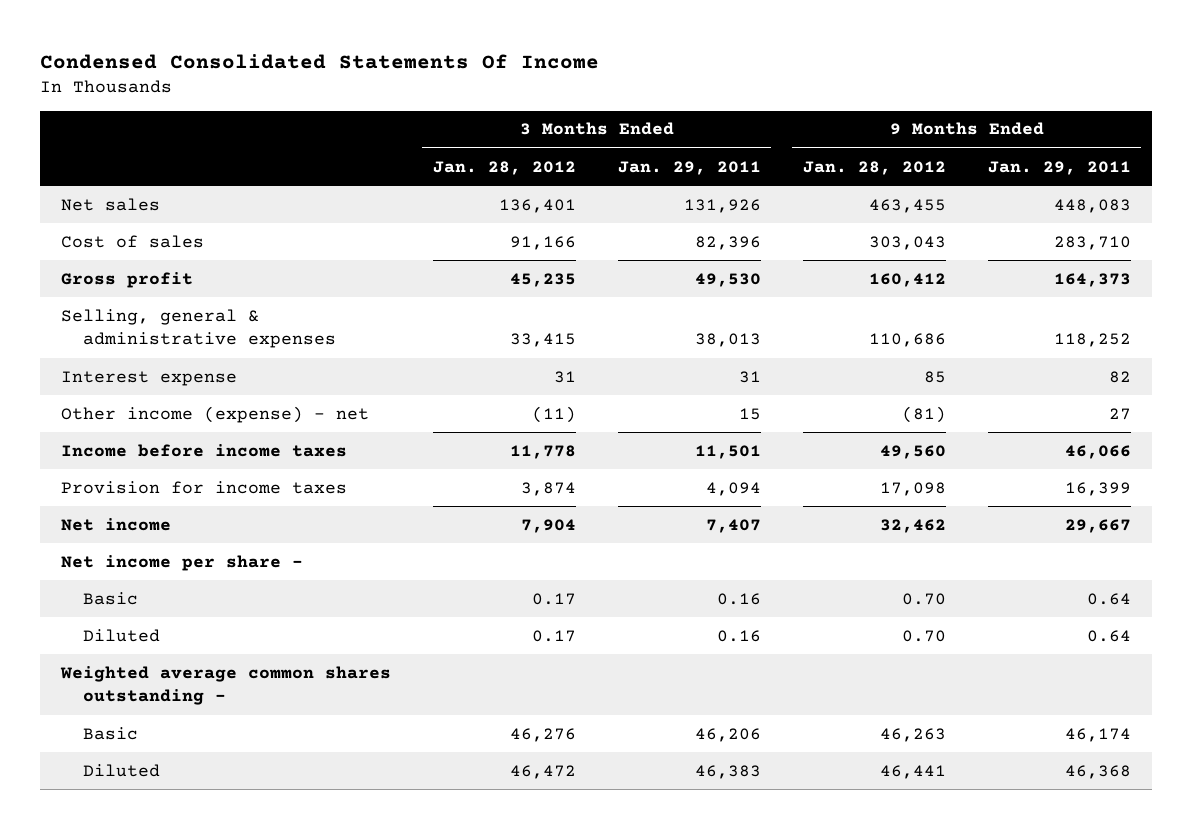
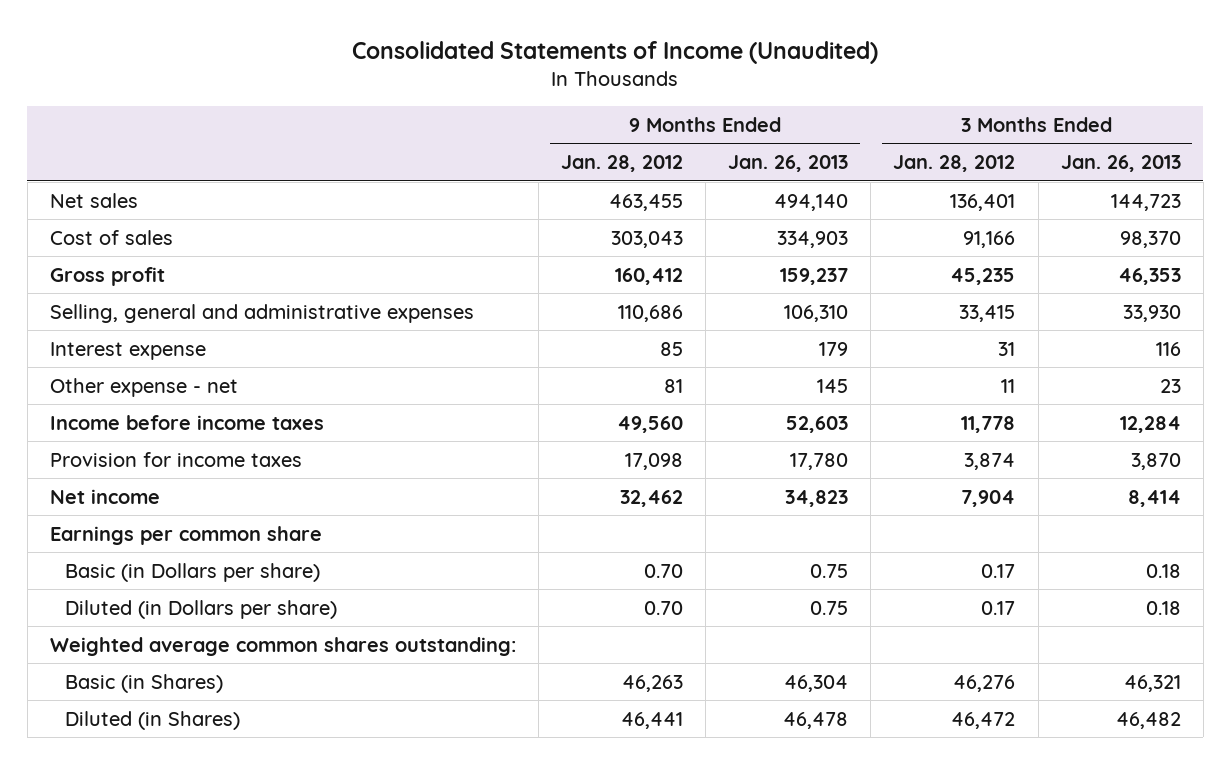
[39,54,599,70] Condensed Consolidated Statements Of Income -> [352,40,879,64] Consolidated Statements of Income (Unaudited)
[617,160,761,175] Jan. 29, 2011 -> none
[987,160,1131,175] Jan. 29, 2011 -> none
none -> [728,155,849,173] Jan. 26, 2013
none -> [1060,155,1181,173] Jan. 26, 2013
[60,308,337,349] Selling, general & administrative expenses -> [49,303,474,323] Selling, general and administrative expenses
[60,405,369,423] Other income (expense) - net -> [49,377,238,397] Other expense - net
[531,405,576,423] (11) -> [1001,378,1016,393] 11
[901,405,946,423] (81) -> [664,378,684,393] 81
[60,554,303,571] Net income per share - -> none
none -> [49,525,322,545] Earnings per common share
[83,591,139,605] Basic -> [64,562,320,582] Basic (in Dollars per share)
[83,628,161,642] Diluted -> [64,599,337,619] Diluted (in Dollars per share)
[59,665,391,706] Weighted average common shares outstanding - -> [49,636,516,656] Weighted average common shares outstanding:
[83,726,139,740] Basic -> [64,673,223,693] Basic (in Shares)
[83,763,161,777] Diluted -> [64,710,240,730] Diluted (in Shares)

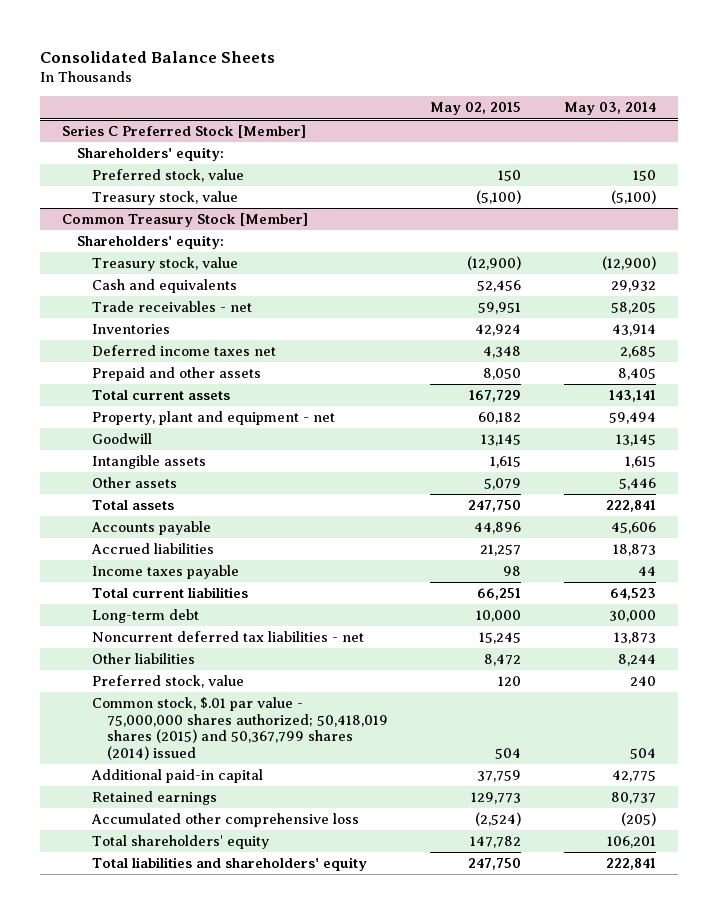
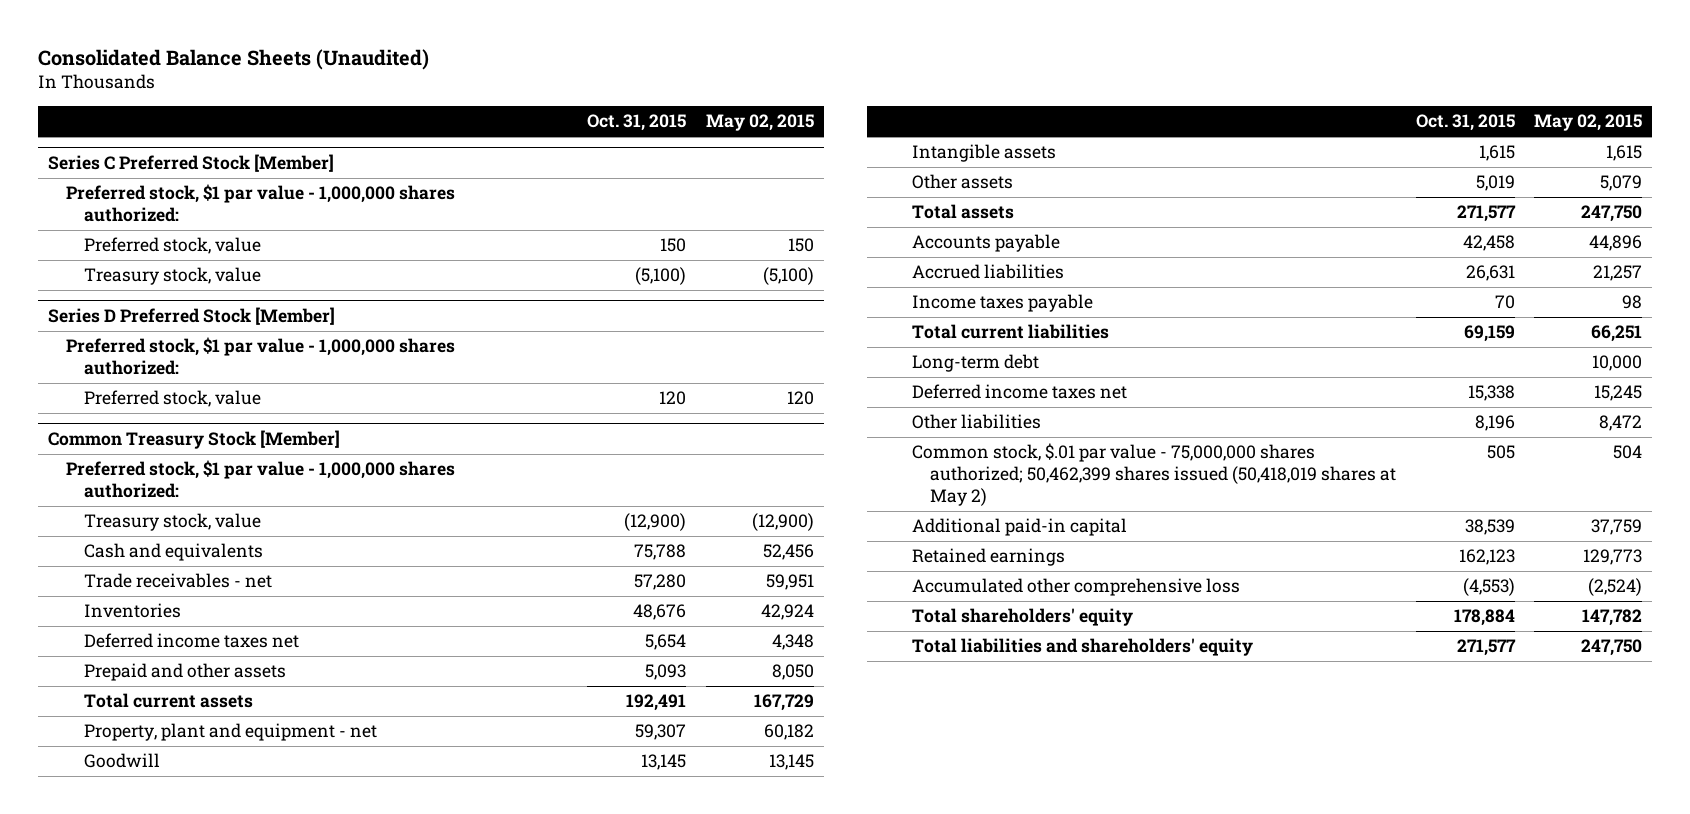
[40,50,276,63] Consolidated Balance Sheets -> [38,49,430,71] Consolidated Balance Sheets (Unaudited)
[564,102,657,116] May 03, 2014 -> none
none -> [587,114,687,132] Oct. 31, 2015
[76,147,224,162] Shareholders' equity: -> none
none -> [65,184,455,223] Preferred stock, $1 par value - 1,000,000 shares authorized:
none -> [47,307,335,326] Series D Preferred Stock [Member]
none -> [65,337,455,376] Preferred stock, $1 par value - 1,000,000 shares authorized:
none -> [83,390,261,408] Preferred stock, value
[76,235,224,250] Shareholders' equity: -> none
none -> [65,460,455,499] Preferred stock, $1 par value - 1,000,000 shares authorized:
[91,631,364,643] Noncurrent deferred tax liabilities - net -> [912,384,1128,400] Deferred income taxes net
[91,675,244,689] Preferred stock, value -> none
[91,697,388,760] Common stock, $.01 par value - 75,000,000 shares authorized; 50,418,019 shares (2015) and 50,367,799 shares (2014) issued -> [912,443,1397,507] Common stock, $.01 par value - 75,000,000 shares authorized; 50,462,399 shares issued (50,418,019 shares at May 2)

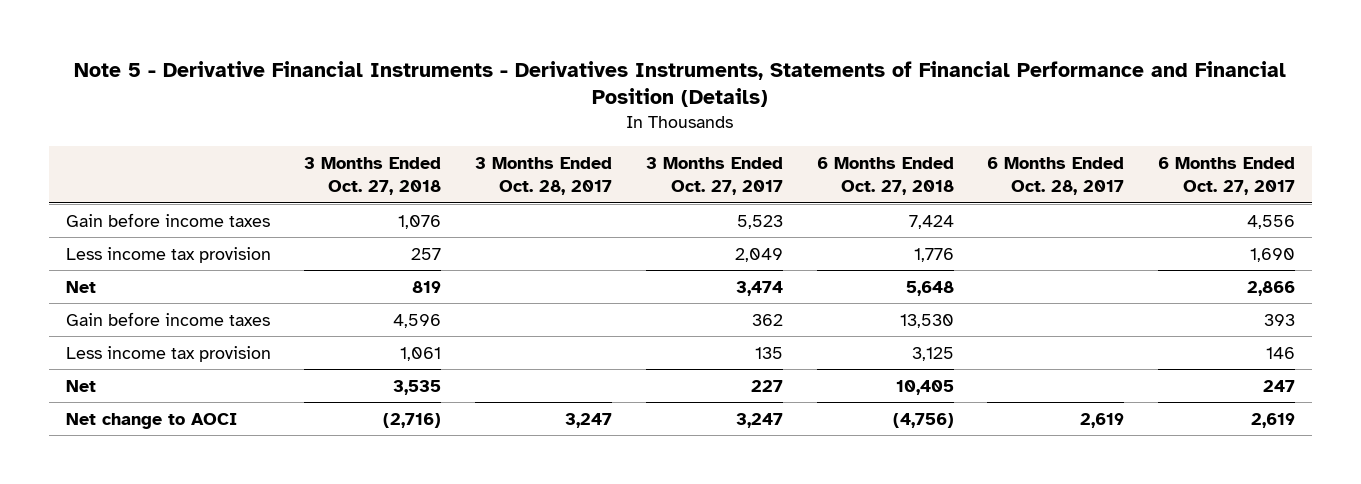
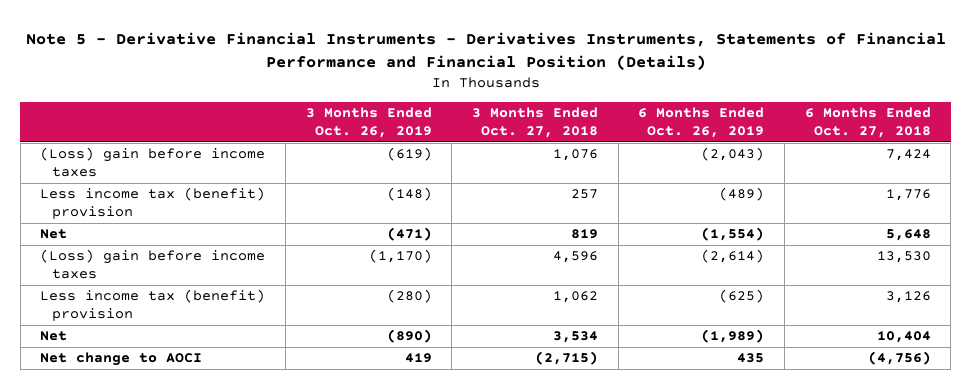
[475,157,613,195] 3 Months Ended Oct. 28, 2017 -> none
[645,157,783,195] 3 Months Ended Oct. 27, 2017 -> none
[987,157,1125,195] 6 Months Ended Oct. 28, 2017 -> none
[1158,157,1296,195] 6 Months Ended Oct. 27, 2017 -> none
none -> [305,107,432,139] 3 Months Ended Oct. 26, 2019
none -> [638,107,765,139] 6 Months Ended Oct. 26, 2019
[65,212,270,227] Gain before income taxes -> [40,147,266,178] (Loss) gain before income taxes
[65,246,271,263] Less income tax provision -> [40,187,266,220] Less income tax (benefit) provision
[65,311,270,326] Gain before income taxes -> [40,249,266,280] (Loss) gain before income taxes
[65,345,271,362] Less income tax provision -> [40,289,266,322] Less income tax (benefit) provision
[400,346,442,361] 1,061 -> [553,291,599,304] 1,062
[911,346,954,361] 3,125 -> [885,291,931,304] 3,126
[393,379,442,395] 3,535 -> [553,331,599,344] 3,534
[895,379,954,395] 10,405 -> [876,331,931,344] 10,404
[383,412,442,428] (2,716) -> [535,351,599,366] (2,715)

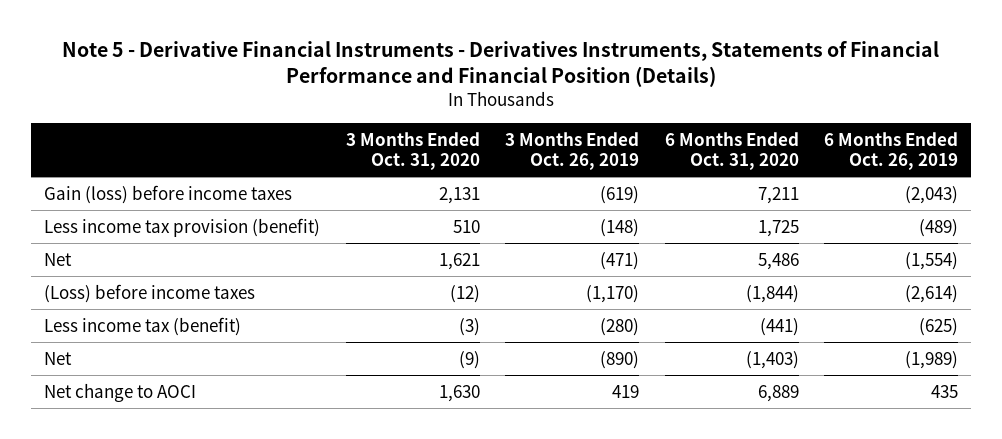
[472,107,599,139] 3 Months Ended Oct. 27, 2018 -> none
[804,107,931,139] 6 Months Ended Oct. 27, 2018 -> none
none -> [345,131,480,170] 3 Months Ended Oct. 31, 2020
none -> [664,131,799,170] 6 Months Ended Oct. 31, 2020
[40,147,266,178] (Loss) gain before income taxes -> [44,184,293,204] Gain (loss) before income taxes
[40,187,266,220] Less income tax (benefit) provision -> [44,217,321,237] Less income tax provision (benefit)
[40,249,266,280] (Loss) gain before income taxes -> [44,283,256,303] (Loss) before income taxes
[40,289,266,322] Less income tax (benefit) provision -> [44,316,242,336] Less income tax (benefit)

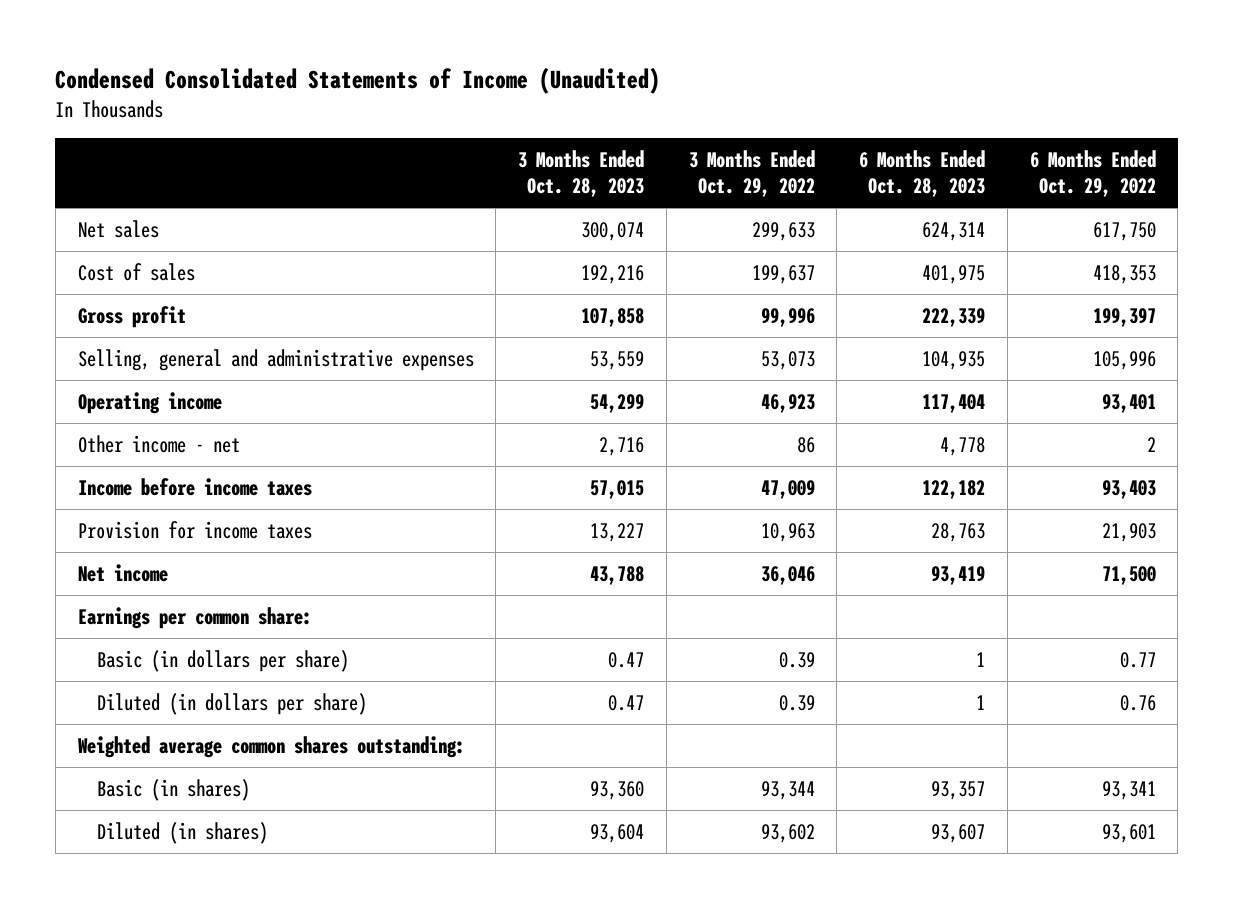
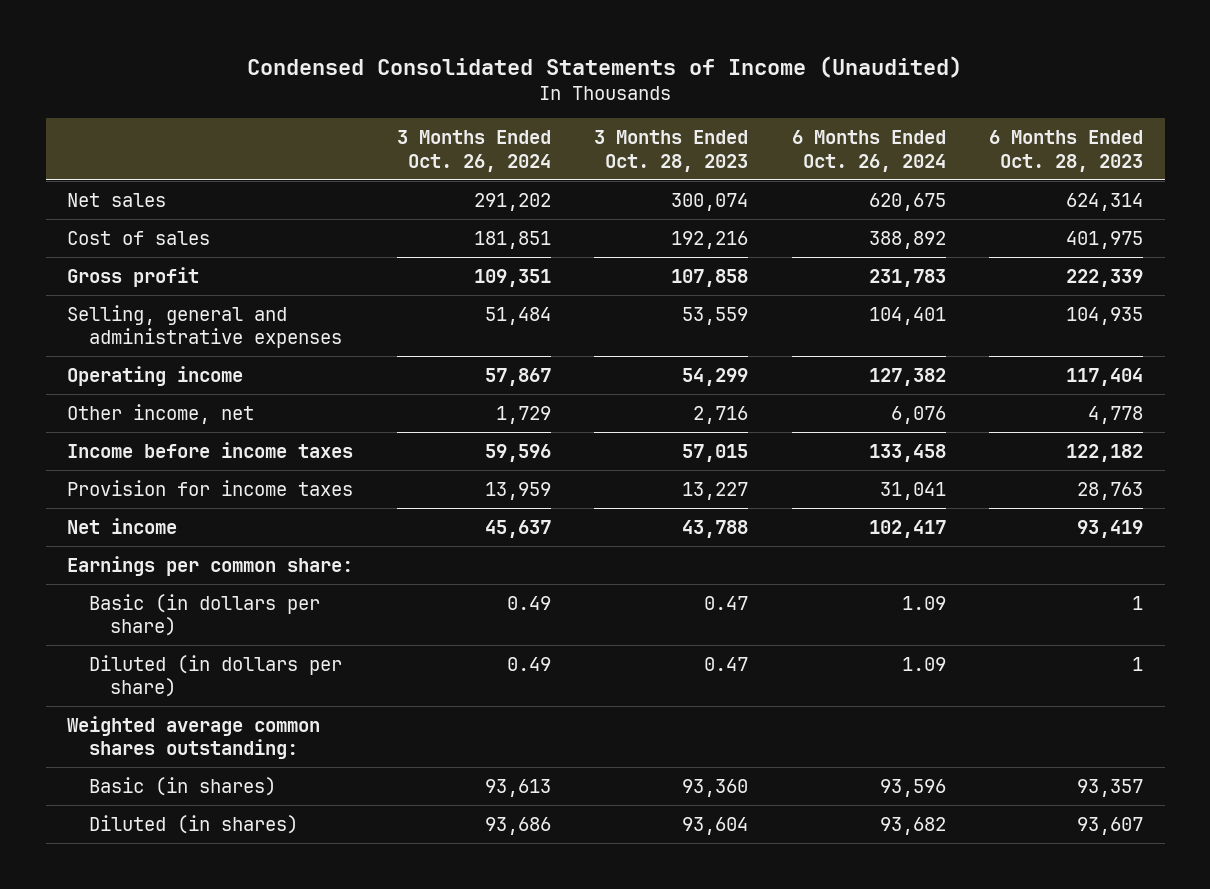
[688,149,815,198] 3 Months Ended Oct. 29, 2022 -> none
[1029,149,1156,198] 6 Months Ended Oct. 29, 2022 -> none
none -> [396,129,551,172] 3 Months Ended Oct. 26, 2024
none -> [791,129,946,172] 6 Months Ended Oct. 26, 2024
[77,434,240,453] Other income - net -> [67,403,255,424] Other income, net

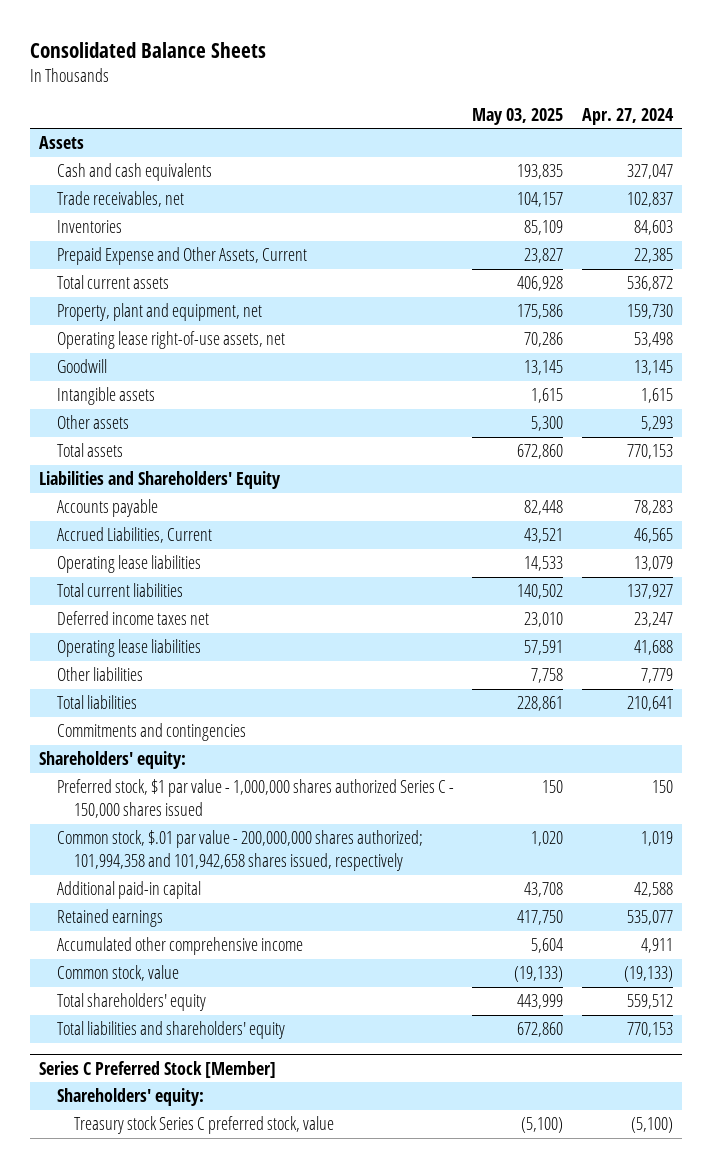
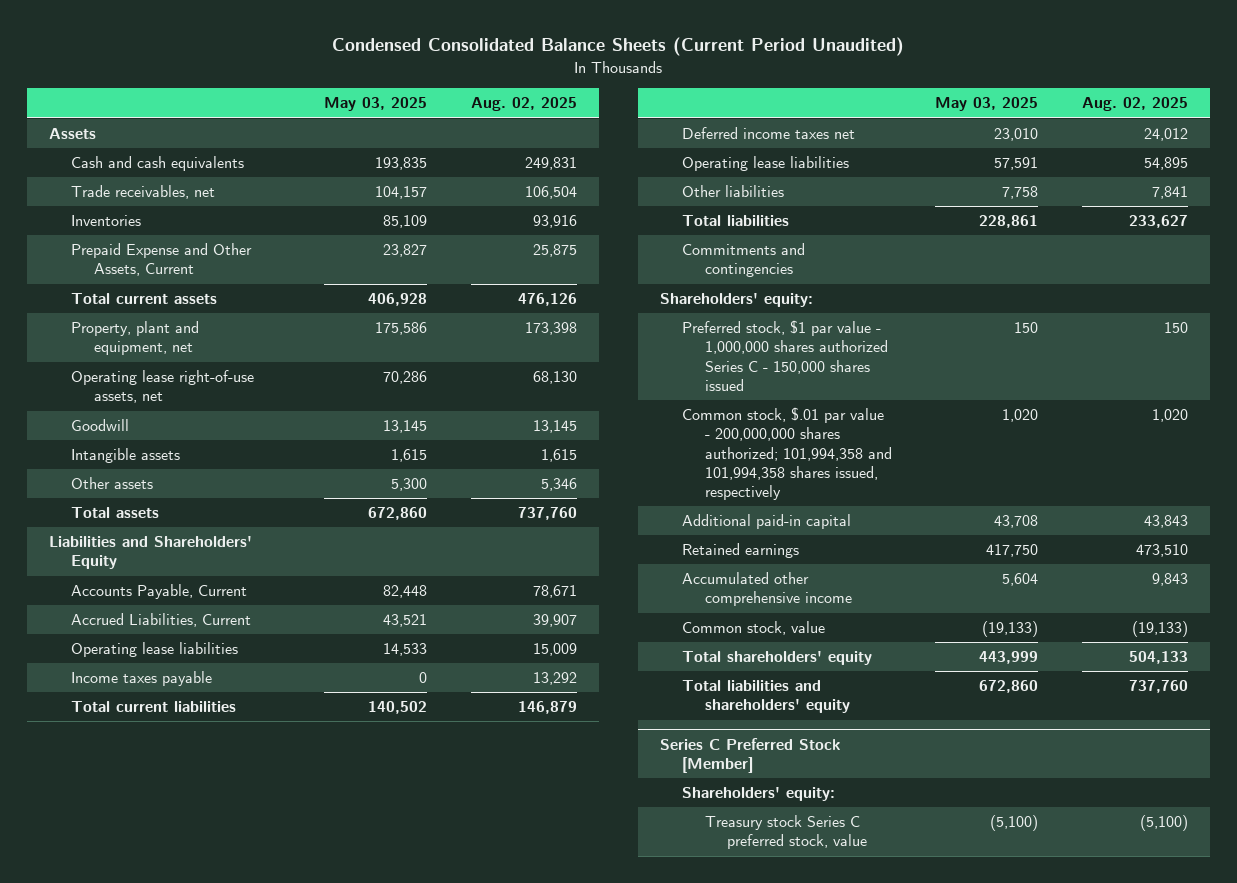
[30,42,267,59] Consolidated Balance Sheets -> [332,37,905,57] Condensed Consolidated Balance Sheets (Current Period Unaudited)
[581,107,674,125] Apr. 27, 2024 -> none
none -> [471,97,578,112] Aug. 02, 2025
[56,499,158,518] Accounts payable -> [71,584,248,600] Accounts Payable, Current
none -> [71,671,213,687] Income taxes payable
[56,830,423,872] Common stock, $.01 par value - 200,000,000 shares authorized; 101,994,358 and 101,942,658 shares issued, respectively -> [682,407,892,501] Common stock, $.01 par value - 200,000,000 shares authorized; 101,994,358 and 101,994,358 shares issued, respectively

